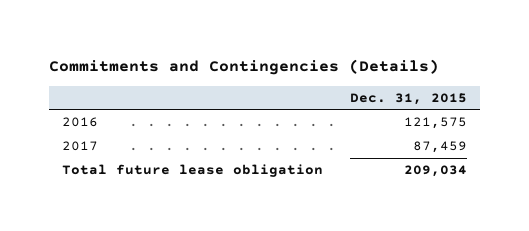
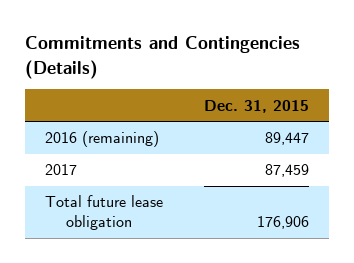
[61,117,98,128] 2016 -> [45,131,160,148] 2016 (remaining)
[403,117,467,130] 121,575 -> [264,132,309,146] 89,447
[403,165,467,178] 209,034 -> [256,216,309,230] 176,906

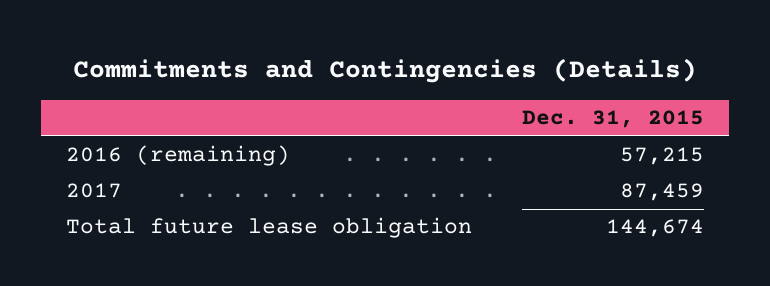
[264,132,309,146] 89,447 -> [620,147,705,166] 57,215
[256,216,309,230] 176,906 -> [606,219,705,238] 144,674

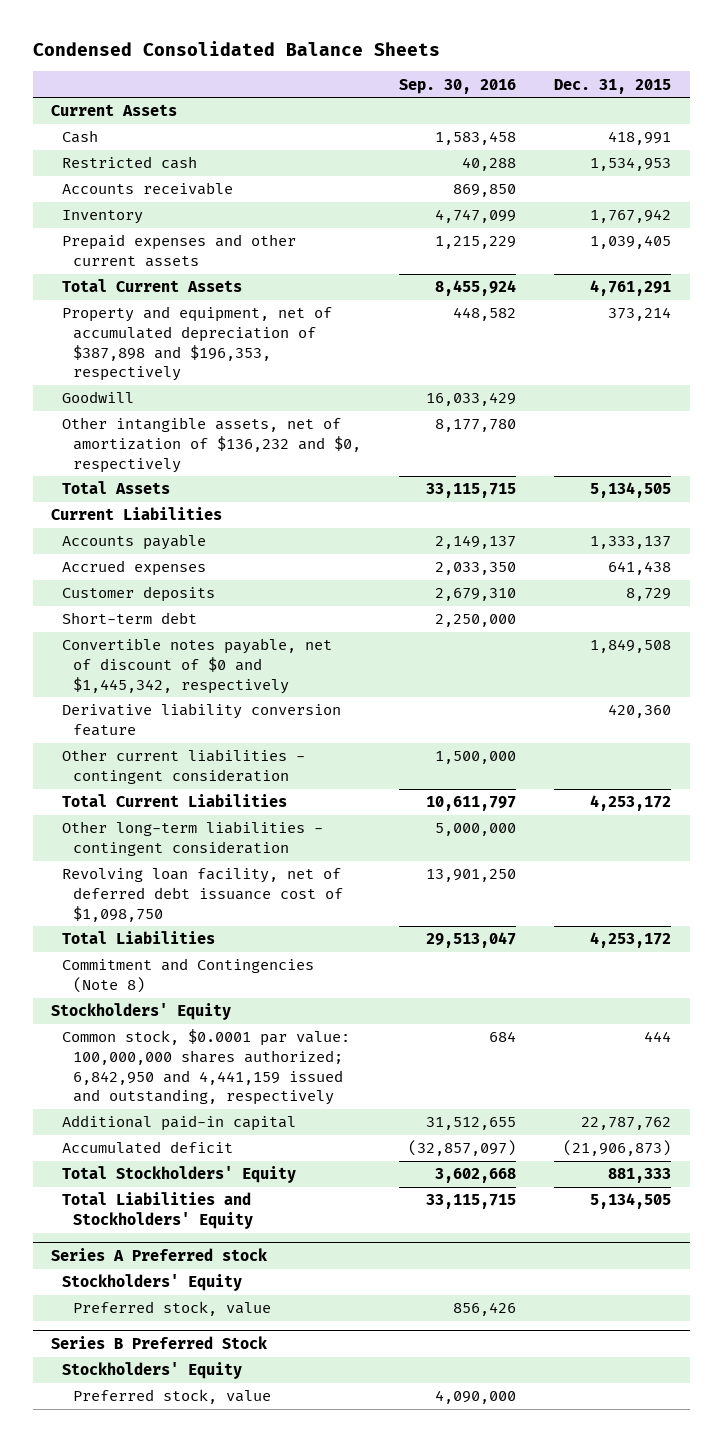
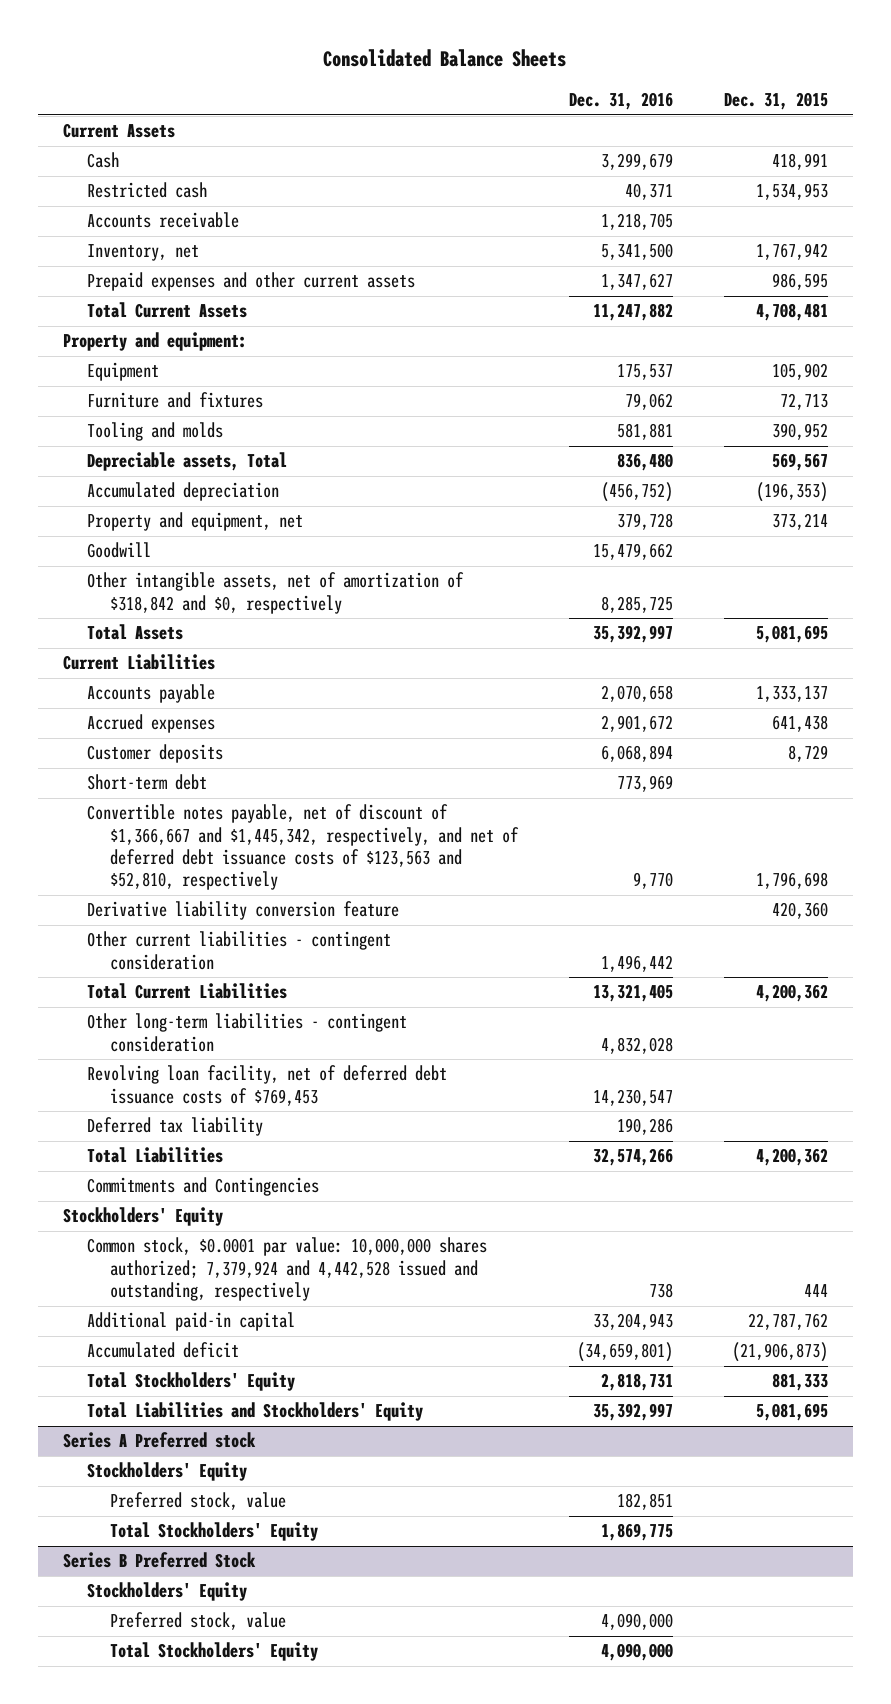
[32,41,440,57] Condensed Consolidated Balance Sheets -> [323,49,567,68] Consolidated Balance Sheets
[399,78,517,94] Sep. 30, 2016 -> none
none -> [568,92,673,111] Dec. 31, 2016
[62,210,144,225] Inventory -> [86,244,199,262] Inventory, net
[589,235,671,250] 1,039,405 -> [771,273,828,291] 986,595
[589,280,671,297] 4,761,291 -> [755,303,828,322] 4,708,481
none -> [63,332,248,352] Property and equipment:
none -> [86,362,159,382] Equipment
none -> [86,392,263,409] Furniture and fixtures
none -> [86,422,223,442] Tooling and molds
none -> [86,452,287,472] Depreciable assets, Total
none -> [86,482,279,502] Accumulated depreciation
[62,306,333,382] Property and equipment, net of accumulated depreciation of $387,898 and $196,353, respectively -> [86,512,303,532] Property and equipment, net
[62,417,362,473] Other intangible assets, net of amortization of $136,232 and $0, respectively -> [86,572,464,614] Other intangible assets, net of amortization of $318,842 and $0, respectively
[589,482,671,499] 5,134,505 -> [755,625,828,644] 5,081,695
[62,638,333,694] Convertible notes payable, net of discount of $0 and $1,445,342, respectively -> [86,804,520,891] Convertible notes payable, net of discount of $1,366,667 and $1,445,342, respectively, and net of deferred debt issuance costs of $123,563 and $52,810, respectively
[589,639,671,654] 1,849,508 -> [755,872,828,890] 1,796,698
[589,795,671,812] 4,253,172 -> [755,984,828,1003] 4,200,362
[62,868,344,922] Revolving loan facility, net of deferred debt issuance cost of $1,098,750 -> [86,1065,447,1106] Revolving loan facility, net of deferred debt issuance costs of $769,453
none -> [86,1117,263,1137] Deferred tax liability
[589,932,671,949] 4,253,172 -> [755,1148,828,1167] 4,200,362
[62,958,315,993] Commitment and Contingencies (Note 8) -> [86,1177,319,1197] Commitments and Contingencies
[62,1029,351,1106] Common stock, $0.0001 par value: 100,000,000 shares authorized; 6,842,950 and 4,441,159 issued and outstanding, respectively -> [86,1237,487,1301] Common stock, $0.0001 par value: 10,000,000 shares authorized; 7,379,924 and 4,442,528 issued and outstanding, respectively
[589,1193,671,1210] 5,134,505 -> [755,1403,828,1422] 5,081,695
none -> [110,1522,319,1542] Total Stockholders' Equity
none -> [110,1642,319,1662] Total Stockholders' Equity

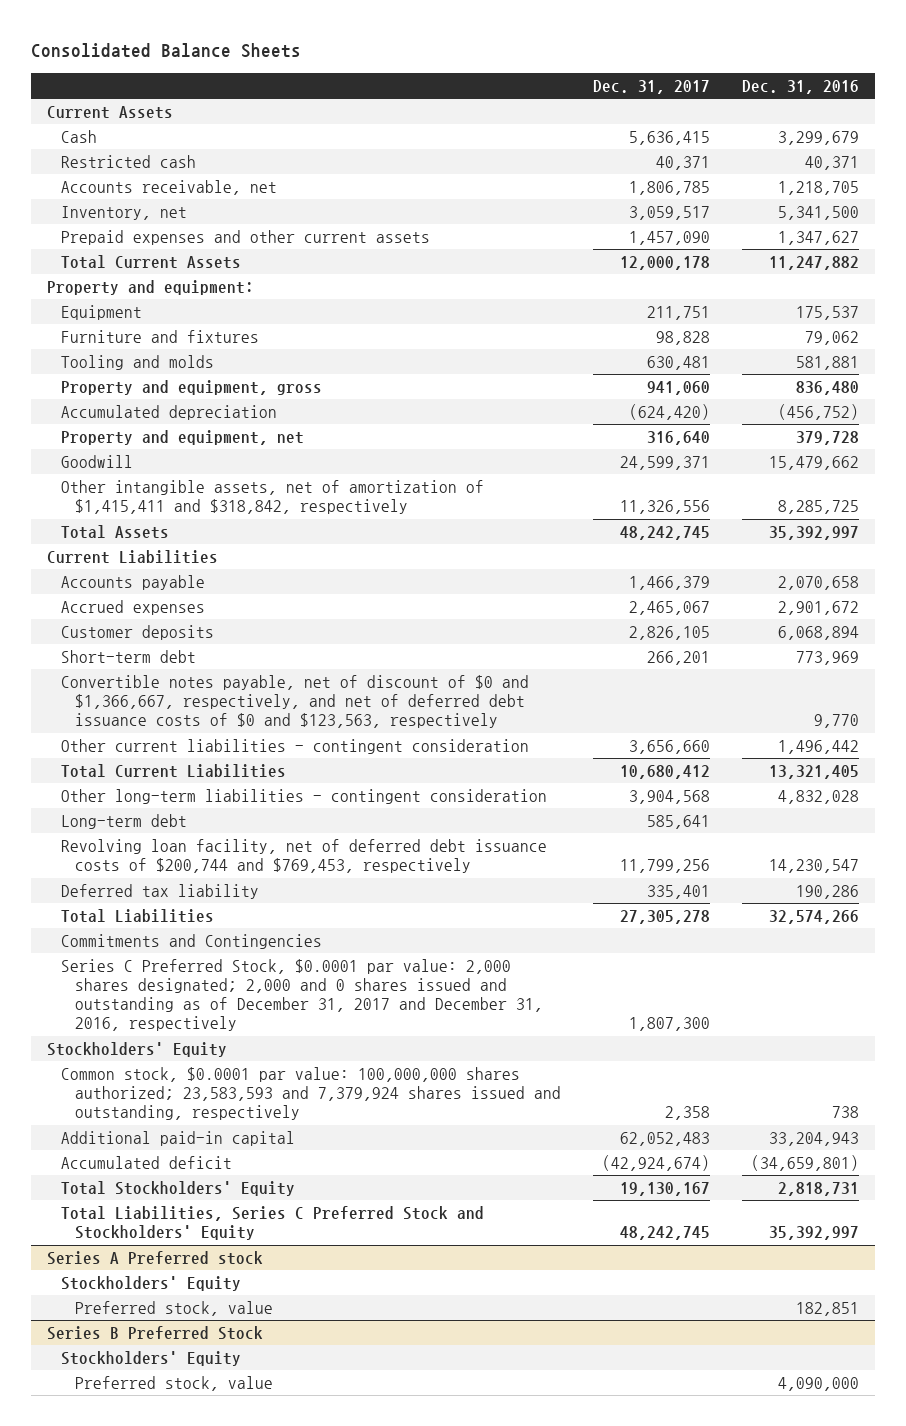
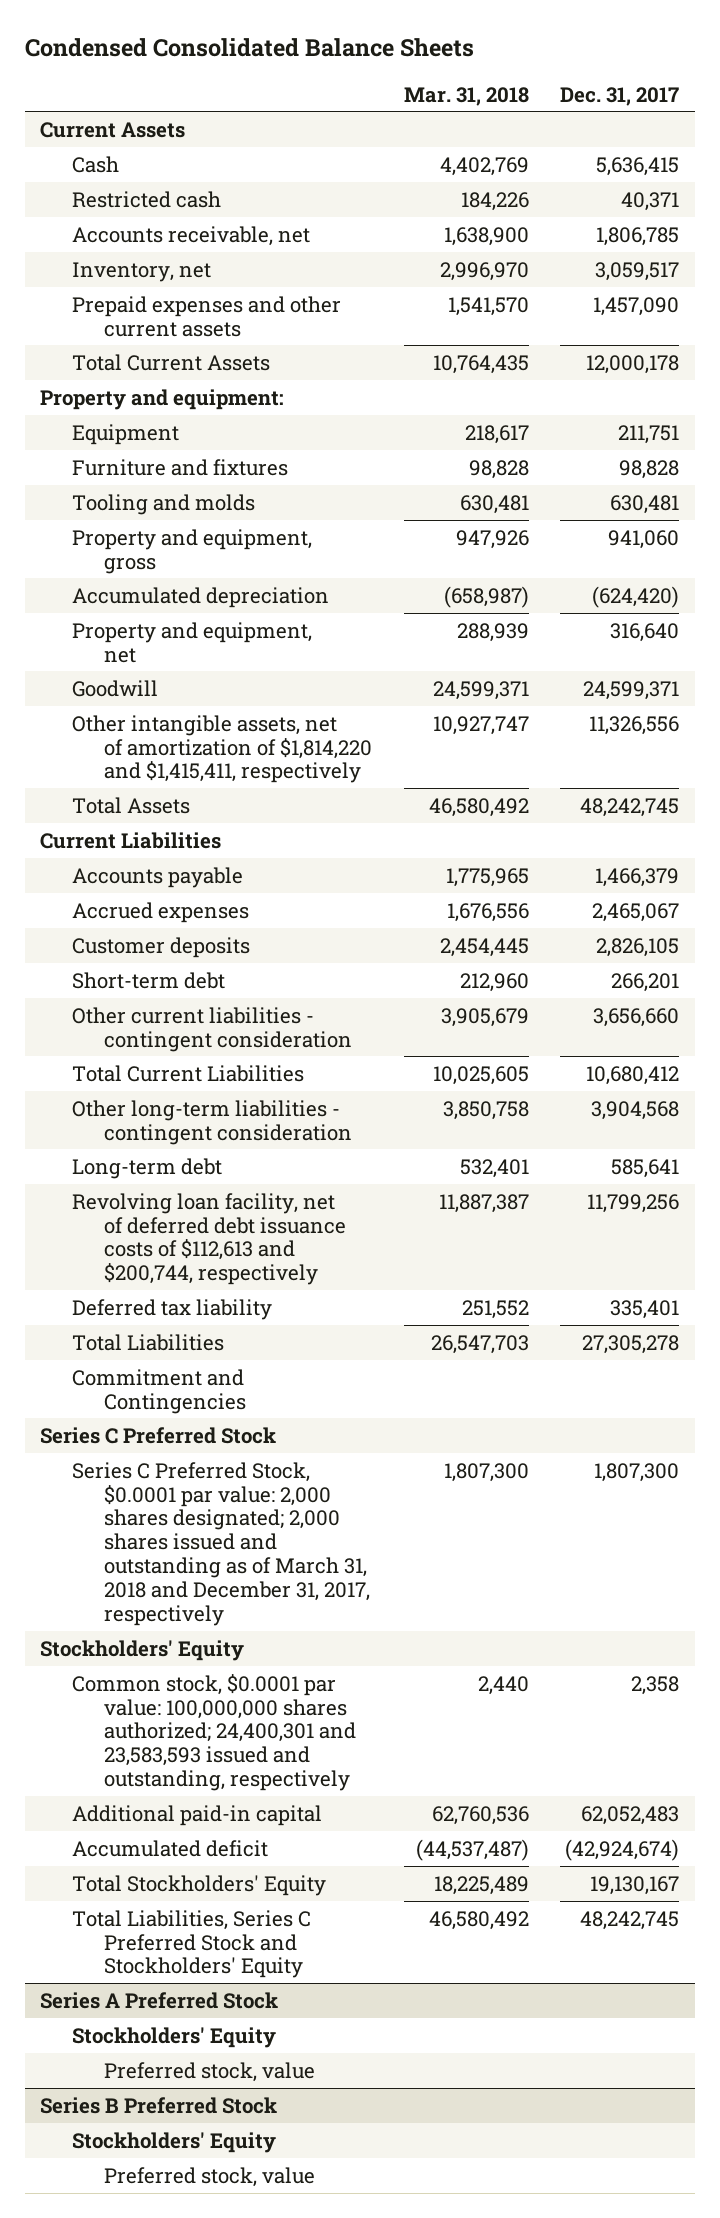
[30,43,301,59] Consolidated Balance Sheets -> [24,38,474,58] Condensed Consolidated Balance Sheets
[742,79,860,94] Dec. 31, 2016 -> none
none -> [403,86,529,106] Mar. 31, 2018
[60,479,484,515] Other intangible assets, net of amortization of $1,415,411 and $318,842, respectively -> [72,714,373,784] Other intangible assets, net of amortization of $1,814,220 and $1,415,411, respectively
[60,674,529,729] Convertible notes payable, net of discount of $0 and $1,366,667, respectively, and net of deferred debt issuance costs of $0 and $123,563, respectively -> none
[60,838,547,874] Revolving loan facility, net of deferred debt issuance costs of $200,744 and $769,453, respectively -> [72,1192,347,1286] Revolving loan facility, net of deferred debt issuance costs of $112,613 and $200,744, respectively
[60,933,322,949] Commitments and Contingencies -> [72,1368,247,1414] Commitment and Contingencies
none -> [40,1426,277,1444] Series C Preferred Stock
[60,958,544,1032] Series C Preferred Stock, $0.0001 par value: 2,000 shares designated; 2,000 and 0 shares issued and outstanding as of December 31, 2017 and December 31, 2016, respectively -> [72,1461,371,1627] Series C Preferred Stock, $0.0001 par value: 2,000 shares designated; 2,000 shares issued and outstanding as of March 31, 2018 and December 31, 2017, respectively
[60,1066,562,1121] Common stock, $0.0001 par value: 100,000,000 shares authorized; 23,583,593 and 7,379,924 shares issued and outstanding, respectively -> [72,1673,357,1792] Common stock, $0.0001 par value: 100,000,000 shares authorized; 24,400,301 and 23,583,593 issued and outstanding, respectively
[46,1250,263,1265] Series A Preferred stock -> [40,1991,279,2009] Series A Preferred Stock

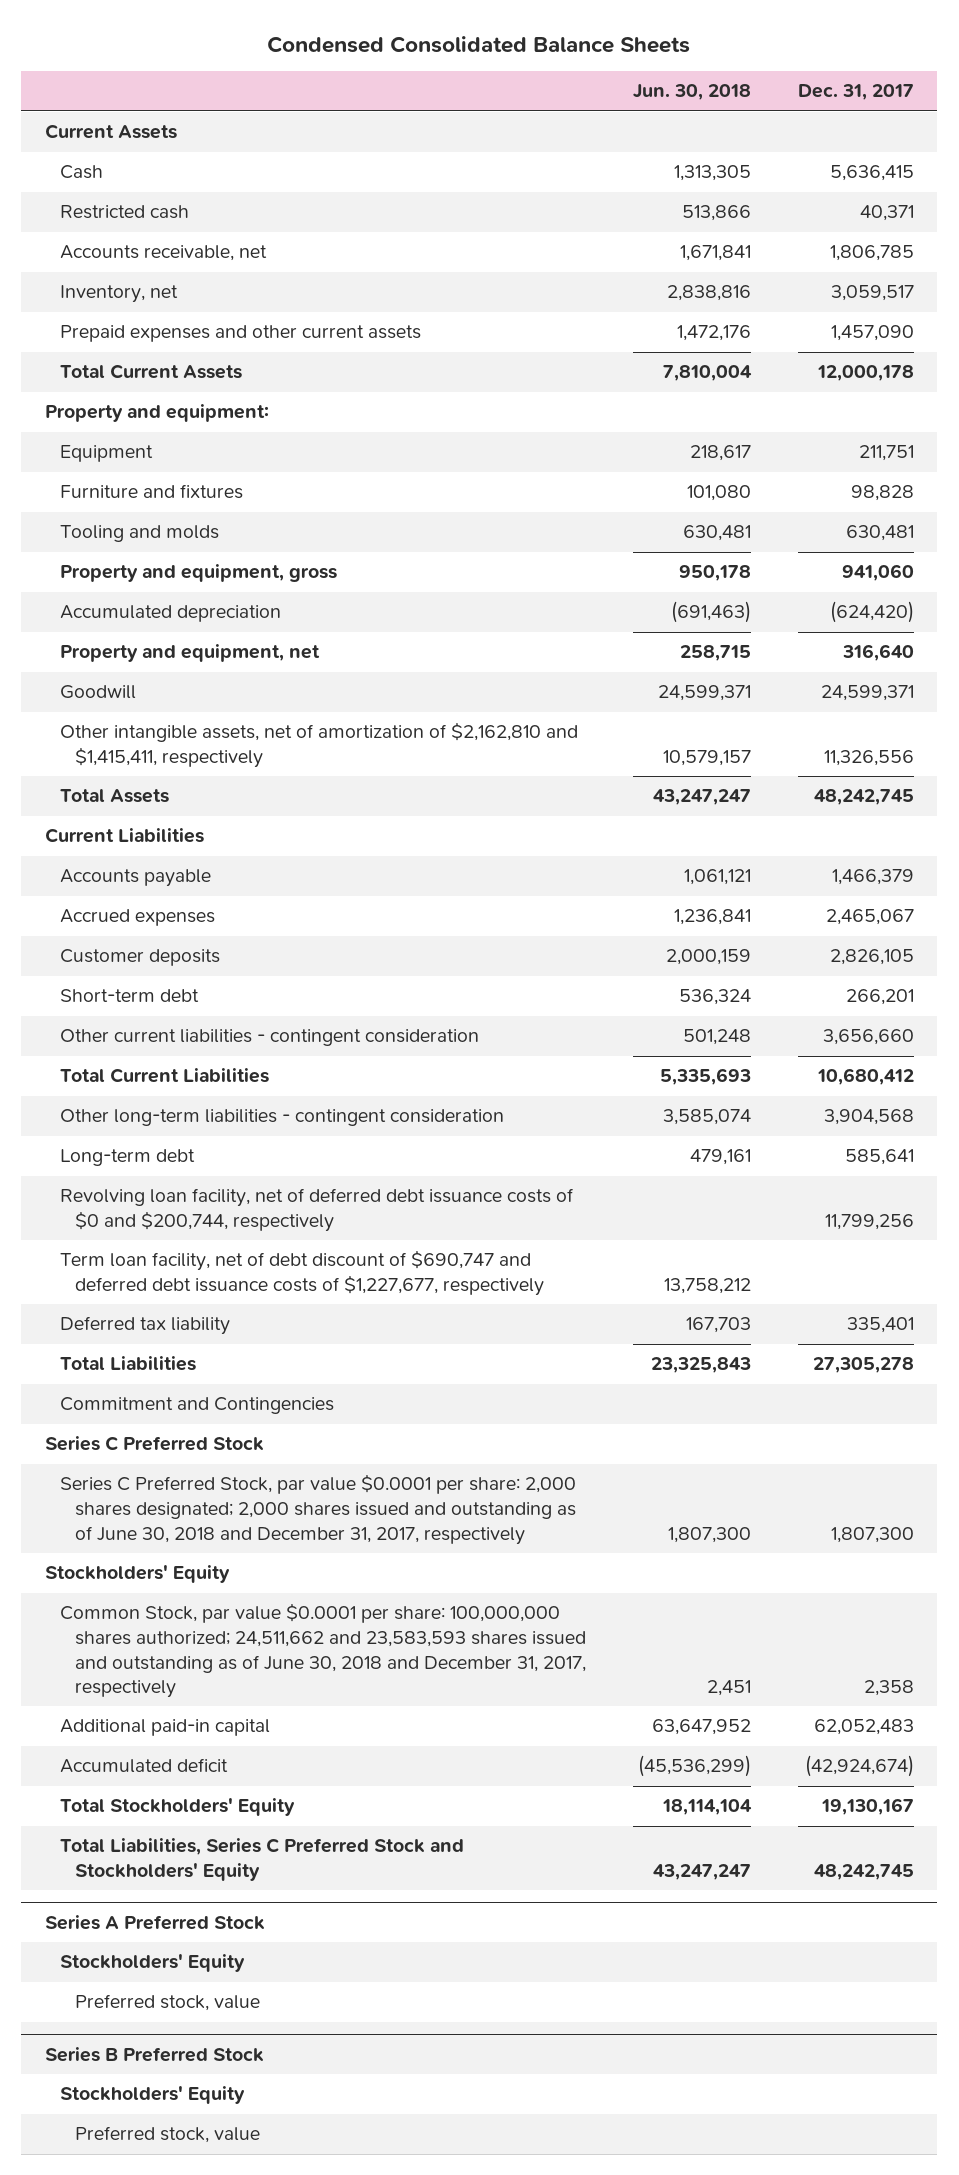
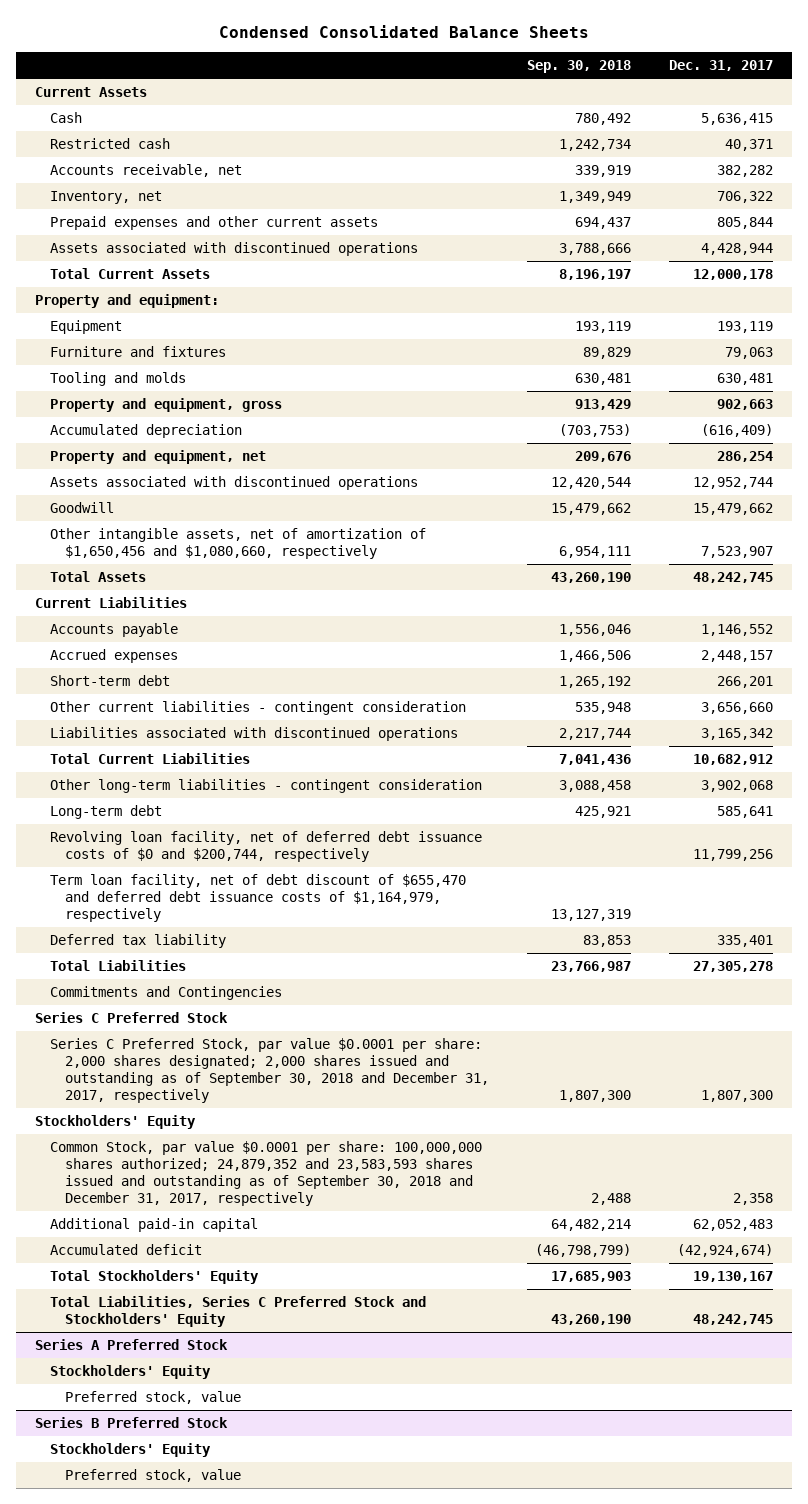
[632,84,751,101] Jun. 30, 2018 -> none
none -> [527,60,632,74] Sep. 30, 2018
[829,245,914,262] 1,806,785 -> [716,165,773,178] 382,282
[830,285,914,302] 3,059,517 -> [716,191,773,204] 706,322
[830,325,914,342] 1,457,090 -> [716,217,773,230] 805,844
none -> [50,242,419,257] Assets associated with discontinued operations
[858,445,914,462] 211,751 -> [716,321,773,334] 193,119
[850,485,914,502] 98,828 -> [724,347,773,360] 79,063
[841,564,914,582] 941,060 -> [716,399,773,411] 902,663
[829,601,914,624] (624,420) -> [700,424,773,438] (616,409)
[841,644,914,662] 316,640 -> [716,451,773,463] 286,254
none -> [50,476,419,491] Assets associated with discontinued operations
[820,685,914,702] 24,599,371 -> [692,503,773,516] 15,479,662
[59,722,578,769] Other intangible assets, net of amortization of $2,162,810 and $1,415,411, respectively -> [50,528,427,560] Other intangible assets, net of amortization of $1,650,456 and $1,080,660, respectively
[823,750,914,767] 11,326,556 -> [700,546,773,559] 7,523,907
[59,949,220,967] Customer deposits -> none
[831,869,914,886] 1,466,379 -> [700,624,773,637] 1,146,552
[825,909,914,926] 2,465,067 -> [700,650,773,663] 2,448,157
none -> [50,727,459,742] Liabilities associated with discontinued operations
[816,1068,914,1086] 10,680,412 -> [692,754,773,766] 10,682,912
[823,1109,914,1126] 3,904,568 -> [700,780,773,793] 3,902,068
[59,1250,544,1297] Term loan facility, net of debt discount of $690,747 and deferred debt issuance costs of $1,227,677, respectively -> [50,874,467,922] Term loan facility, net of debt discount of $655,470 and deferred debt issuance costs of $1,164,979, respectively
[59,1397,334,1415] Commitment and Contingencies -> [50,986,283,1001] Commitments and Contingencies
[59,1474,576,1545] Series C Preferred Stock, par value $0.0001 per share: 2,000 shares designated; 2,000 shares issued and outstanding as of June 30, 2018 and December 31, 2017, respectively -> [50,1038,490,1103] Series C Preferred Stock, par value $0.0001 per share: 2,000 shares designated; 2,000 shares issued and outstanding as of September 30, 2018 and December 31, 2017, respectively
[59,1603,586,1699] Common Stock, par value $0.0001 per share: 100,000,000 shares authorized; 24,511,662 and 23,583,593 shares issued and outstanding as of June 30, 2018 and December 31, 2017, respectively -> [50,1141,483,1206] Common Stock, par value $0.0001 per share: 100,000,000 shares authorized; 24,879,352 and 23,583,593 shares issued and outstanding as of September 30, 2018 and December 31, 2017, respectively

